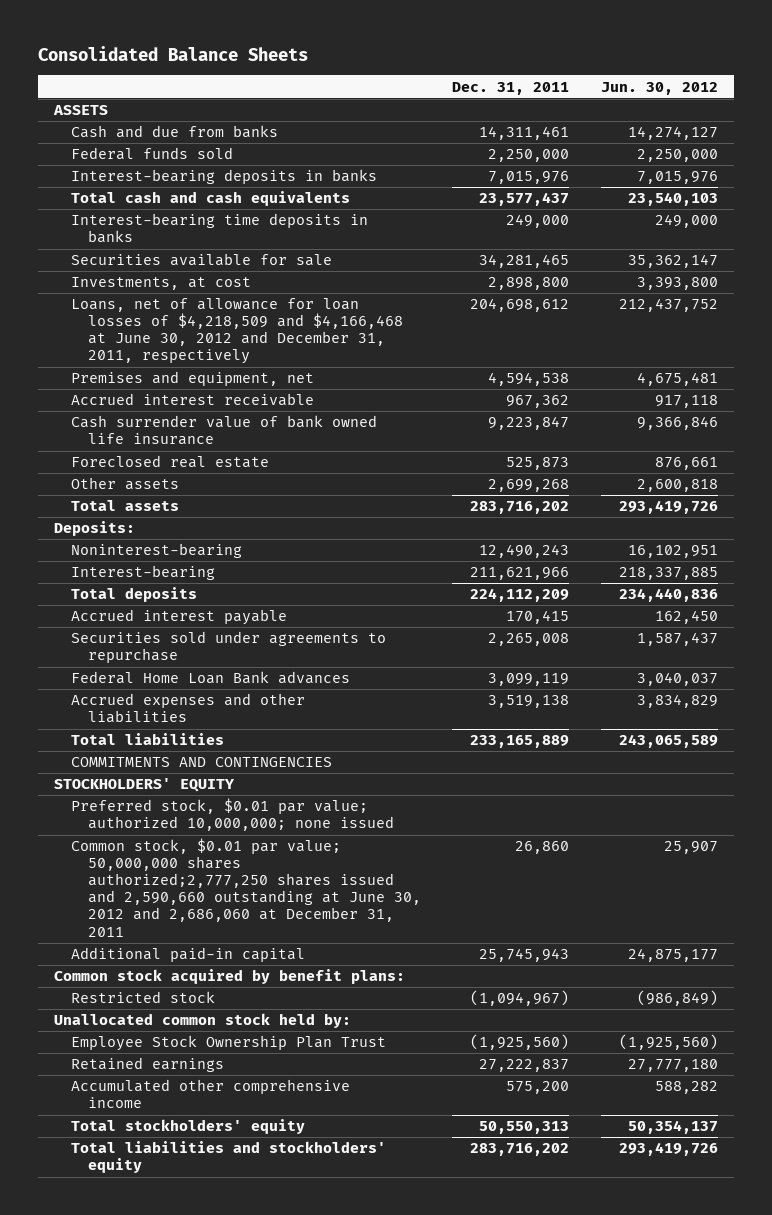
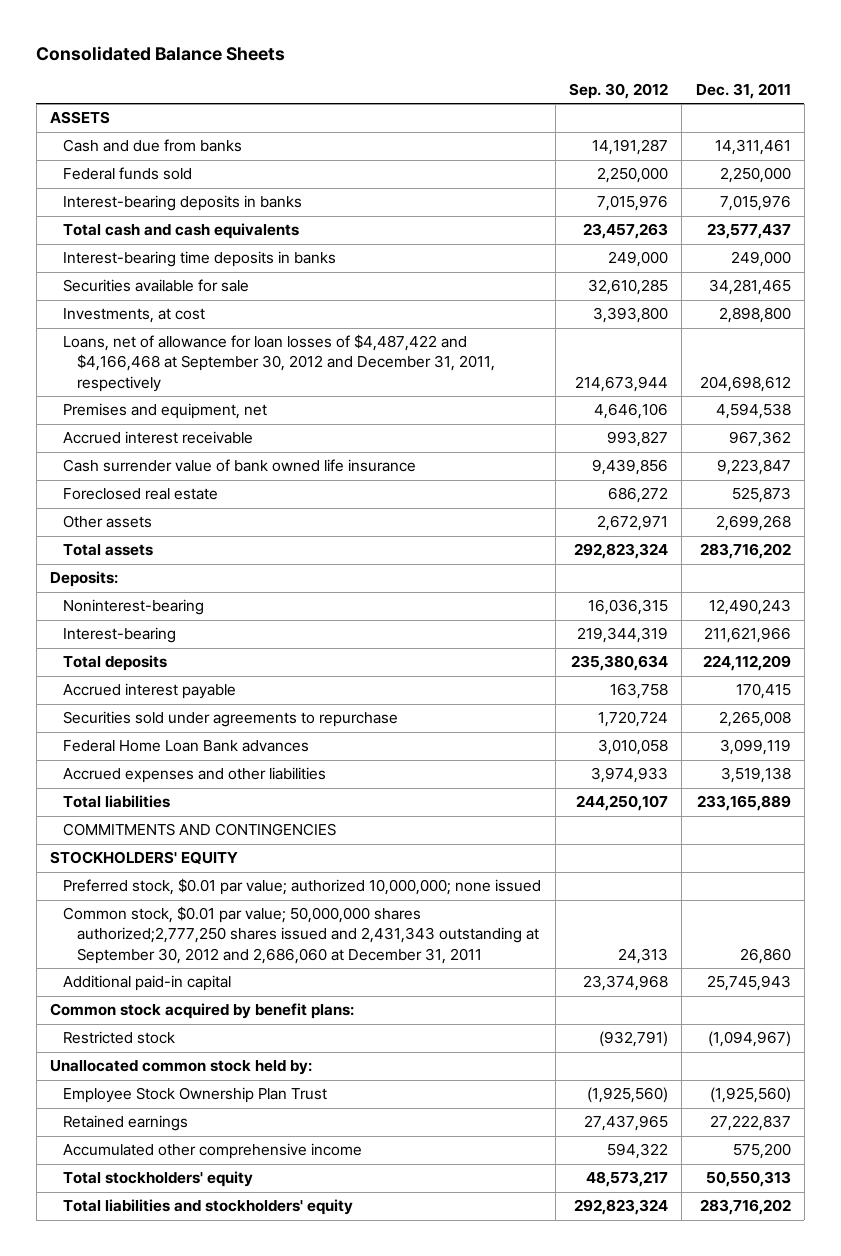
[600,81,718,95] Jun. 30, 2012 -> none
none -> [569,83,669,100] Sep. 30, 2012
[70,298,403,365] Loans, net of allowance for loan losses of $4,218,509 and $4,166,468 at June 30, 2012 and December 31, 2011, respectively -> [63,334,495,392] Loans, net of allowance for loan losses of $4,487,422 and $4,166,468 at September 30, 2012 and December 31, 2011, respectively
[70,838,421,937] Common stock, $0.01 par value; 50,000,000 shares authorized;2,777,250 shares issued and 2,590,660 outstanding at June 30, 2012 and 2,686,060 at December 31, 2011 -> [63,906,539,964] Common stock, $0.01 par value; 50,000,000 shares authorized;2,777,250 shares issued and 2,431,343 outstanding at September 30, 2012 and 2,686,060 at December 31, 2011

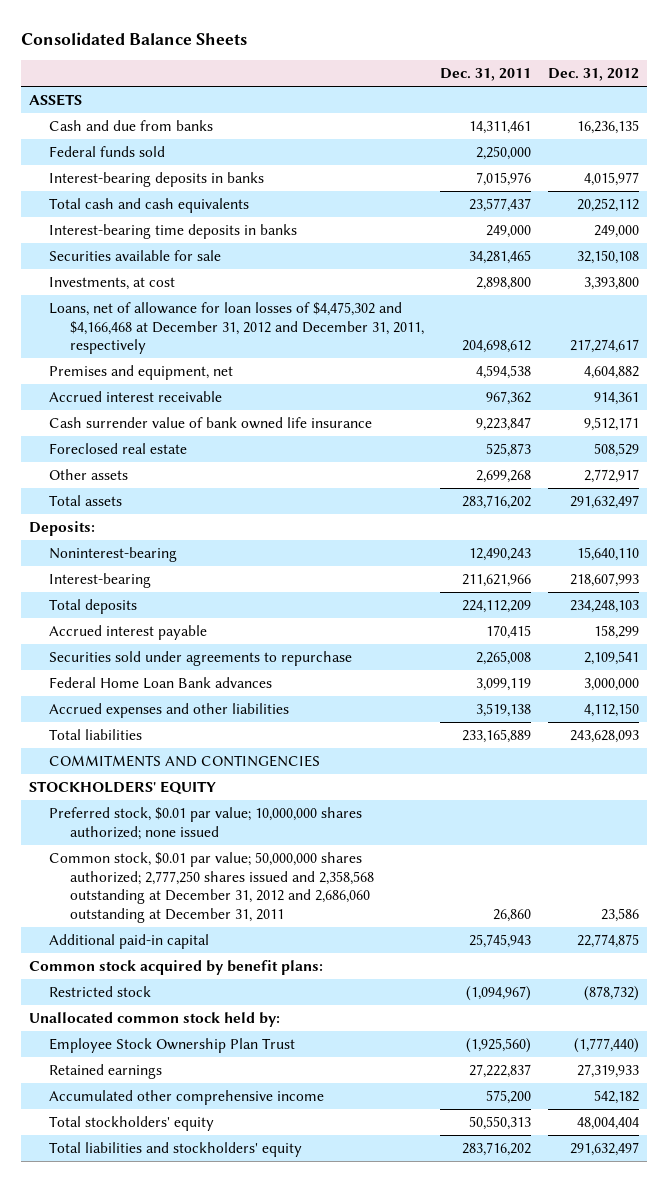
[569,83,669,100] Sep. 30, 2012 -> none
none -> [547,68,639,82] Dec. 31, 2012
[63,334,495,392] Loans, net of allowance for loan losses of $4,487,422 and $4,166,468 at September 30, 2012 and December 31, 2011, respectively -> [49,302,424,355] Loans, net of allowance for loan losses of $4,475,302 and $4,166,468 at December 31, 2012 and December 31, 2011, respectively
[63,878,542,896] Preferred stock, $0.01 par value; authorized 10,000,000; none issued -> [49,807,363,840] Preferred stock, $0.01 par value; 10,000,000 shares authorized; none issued
[63,906,539,964] Common stock, $0.01 par value; 50,000,000 shares authorized;2,777,250 shares issued and 2,431,343 outstanding at September 30, 2012 and 2,686,060 at December 31, 2011 -> [49,852,374,923] Common stock, $0.01 par value; 50,000,000 shares authorized; 2,777,250 shares issued and 2,358,568 outstanding at December 31, 2012 and 2,686,060 outstanding at December 31, 2011

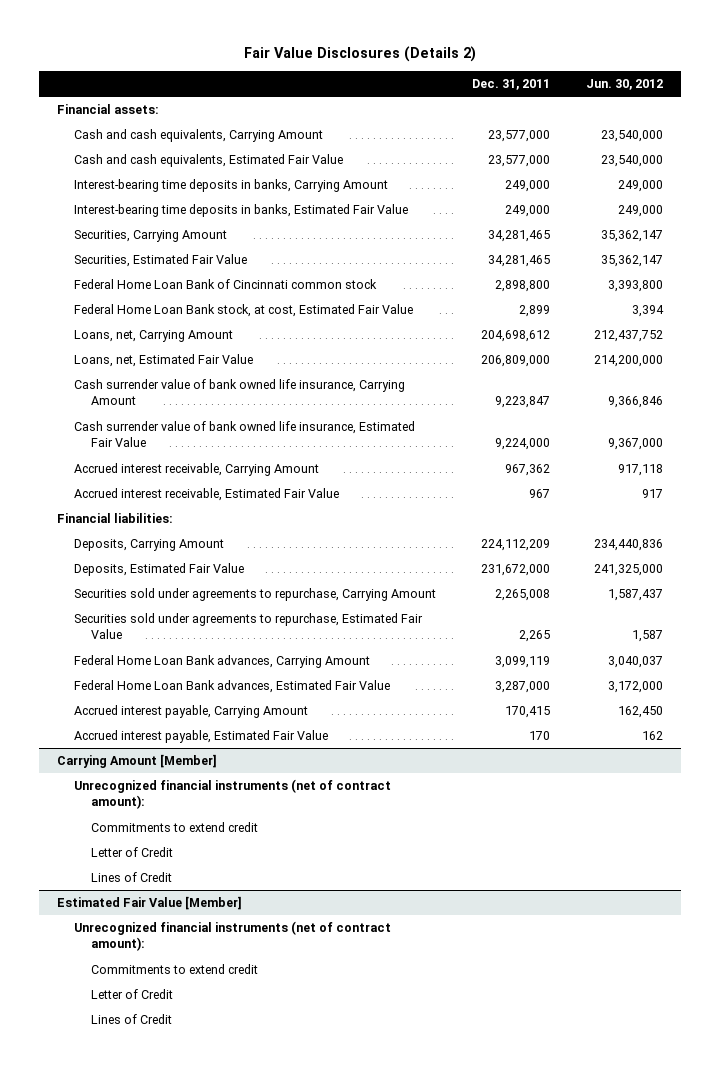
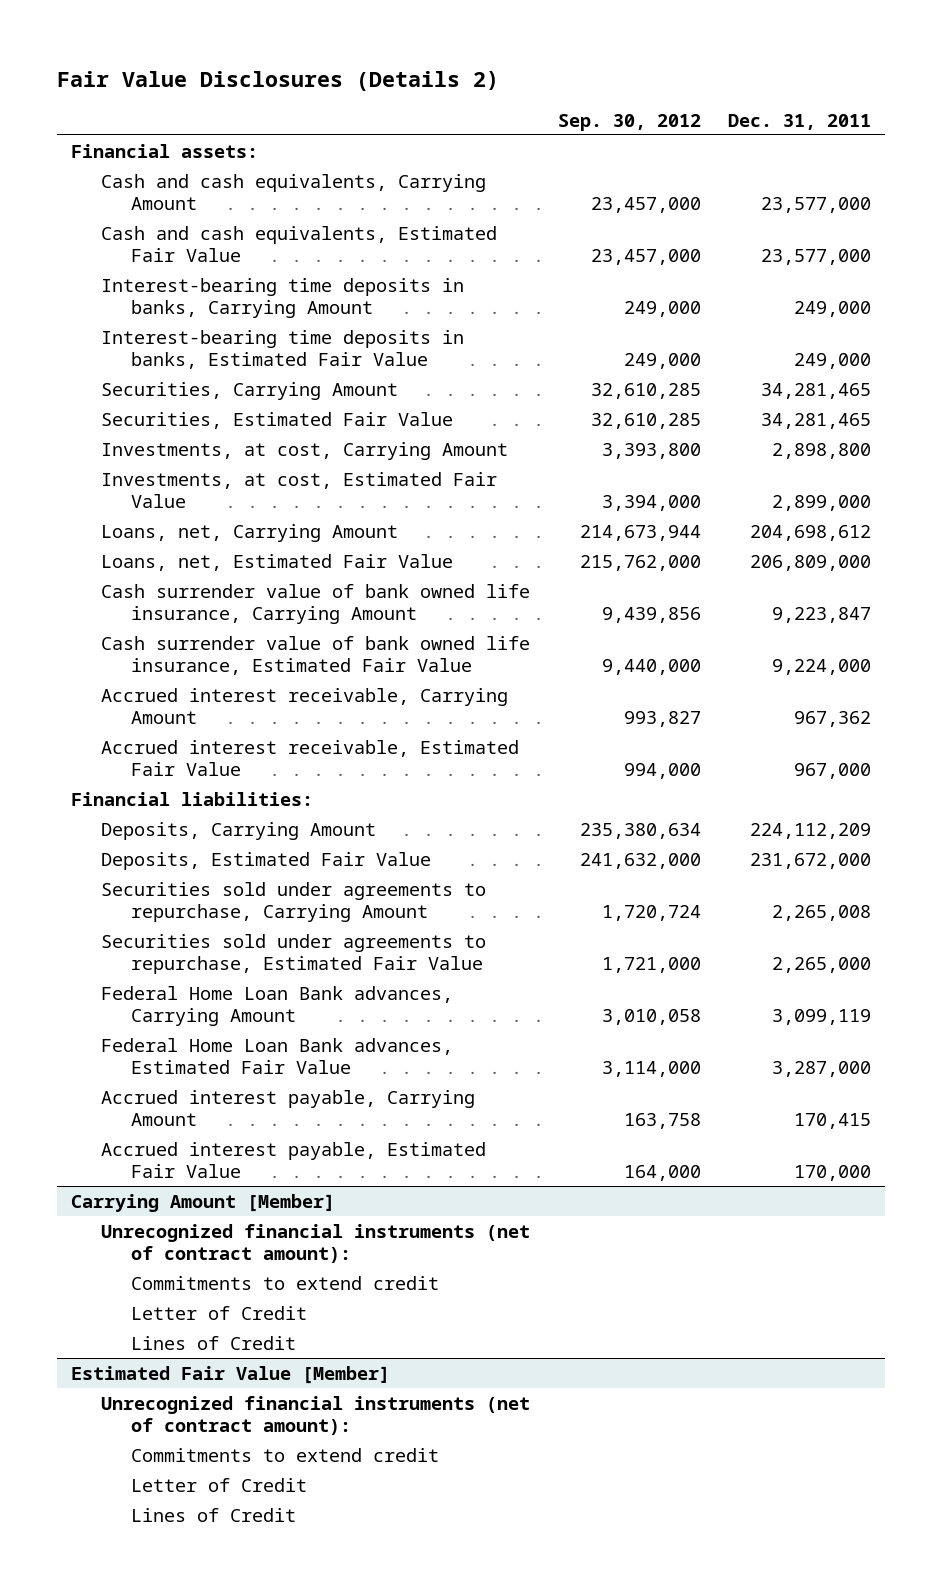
[586,79,664,91] Jun. 30, 2012 -> none
none -> [557,113,701,131] Sep. 30, 2012
[74,279,378,290] Federal Home Loan Bank of Cincinnati common stock -> [101,441,509,460] Investments, at cost, Carrying Amount
[74,304,414,318] Federal Home Loan Bank stock, at cost, Estimated Fair Value -> [101,471,498,508] Investments, at cost, Estimated Fair Value
[519,305,551,318] 2,899 -> [772,494,872,511] 2,899,000
[529,489,551,499] 967 -> [794,762,872,779] 967,000
[519,630,551,643] 2,265 -> [772,956,872,973] 2,265,000
[529,731,551,741] 170 -> [794,1164,872,1181] 170,000

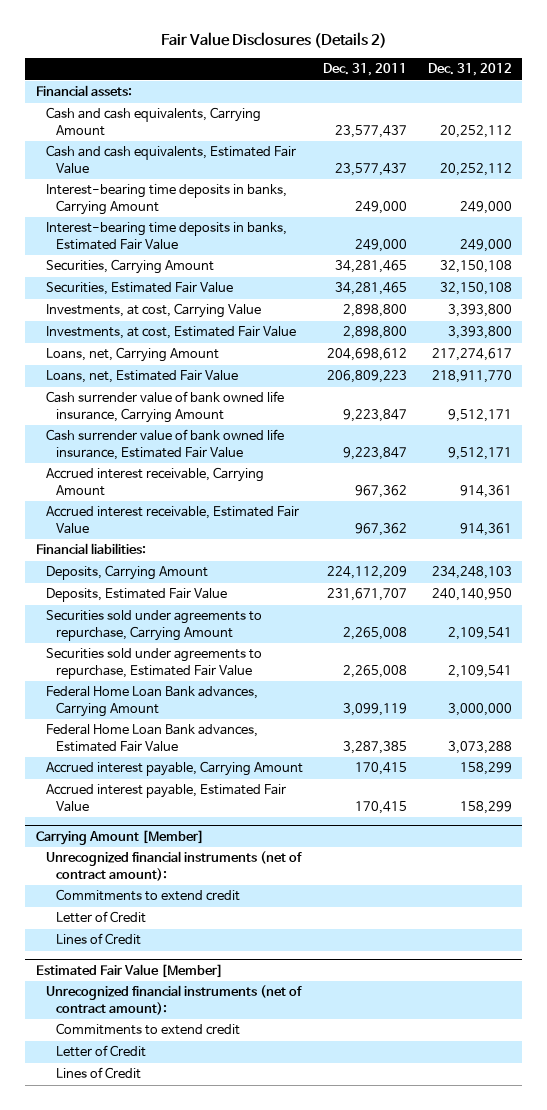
[557,113,701,131] Sep. 30, 2012 -> none
none -> [427,63,512,77] Dec. 31, 2012
[761,196,872,213] 23,577,000 -> [335,125,408,139] 23,577,437
[761,248,872,265] 23,577,000 -> [335,163,408,177] 23,577,437
[101,441,509,460] Investments, at cost, Carrying Amount -> [45,303,261,319] Investments, at cost, Carrying Value
[772,494,872,511] 2,899,000 -> [343,326,408,340] 2,898,800
[750,554,872,571] 206,809,000 -> [327,370,408,384] 206,809,223
[772,658,872,675] 9,224,000 -> [343,447,408,461] 9,223,847
[794,762,872,779] 967,000 -> [355,523,408,537] 967,362
[750,852,872,869] 231,672,000 -> [327,588,408,602] 231,671,707
[772,956,872,973] 2,265,000 -> [343,665,408,679] 2,265,008
[772,1060,872,1077] 3,287,000 -> [343,741,408,755] 3,287,385
[794,1164,872,1181] 170,000 -> [355,801,408,815] 170,415

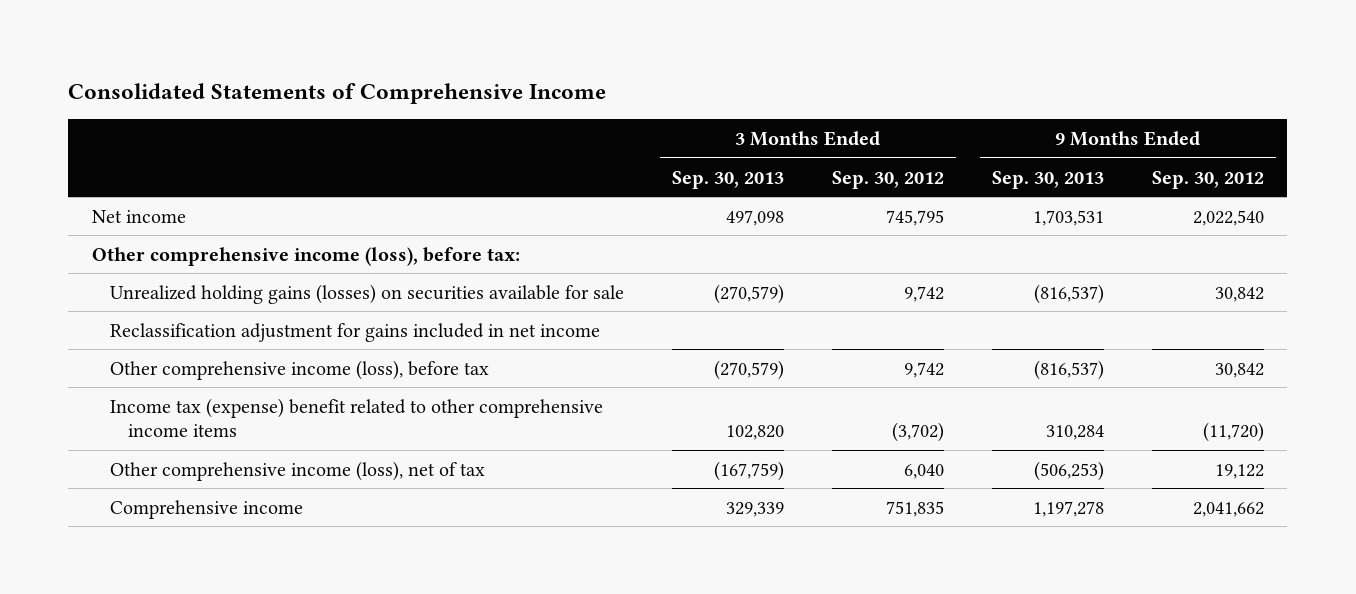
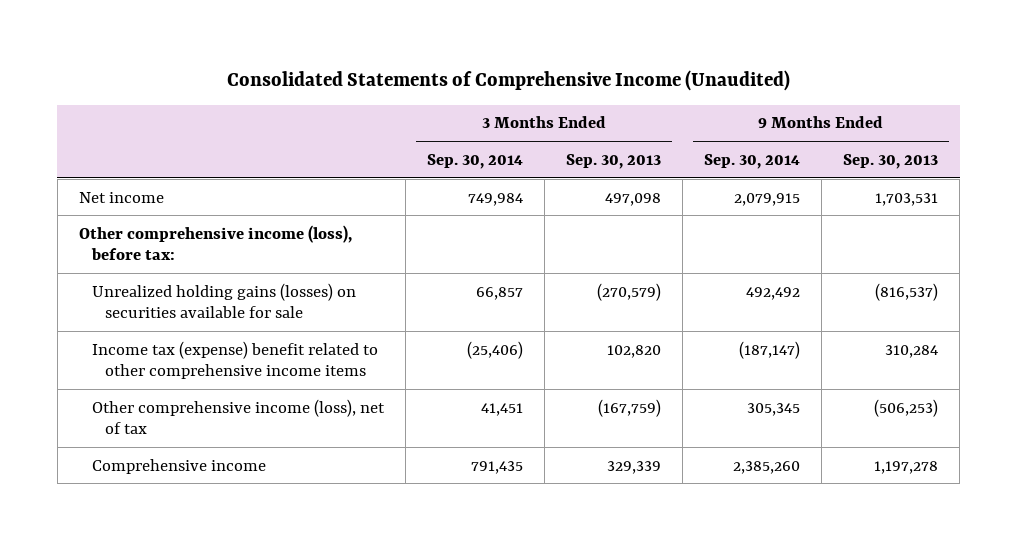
[68,83,607,105] Consolidated Statements of Comprehensive Income -> [226,70,790,92] Consolidated Statements of Comprehensive Income (Unaudited)
[831,170,944,189] Sep. 30, 2012 -> none
[1151,170,1264,189] Sep. 30, 2012 -> none
none -> [427,153,524,169] Sep. 30, 2014
none -> [704,153,801,169] Sep. 30, 2014
[110,322,601,342] Reclassification adjustment for gains included in net income -> none
[110,359,490,380] Other comprehensive income (loss), before tax -> none

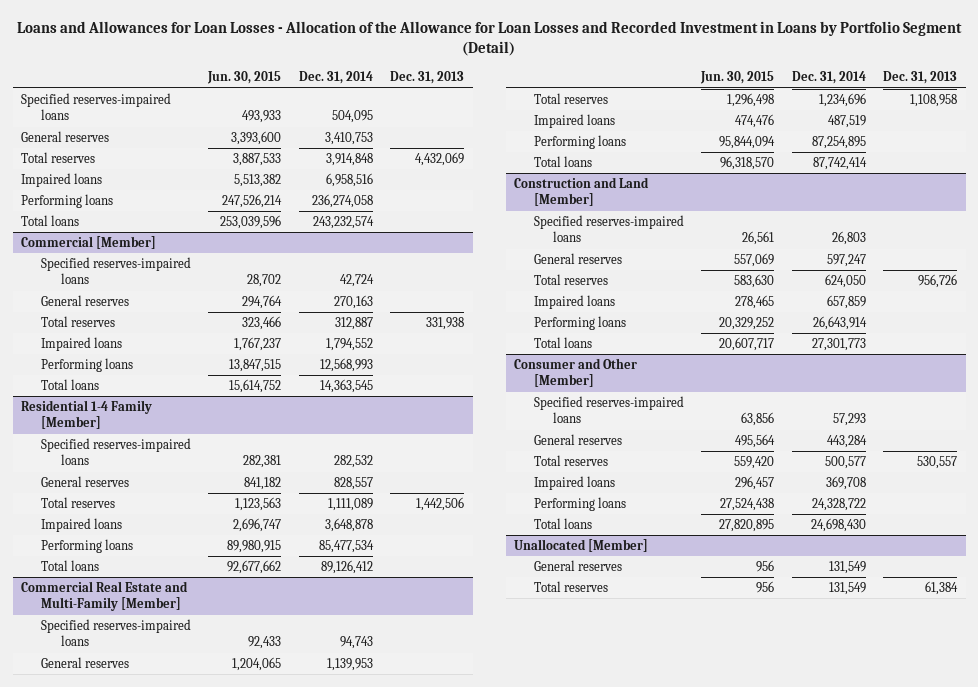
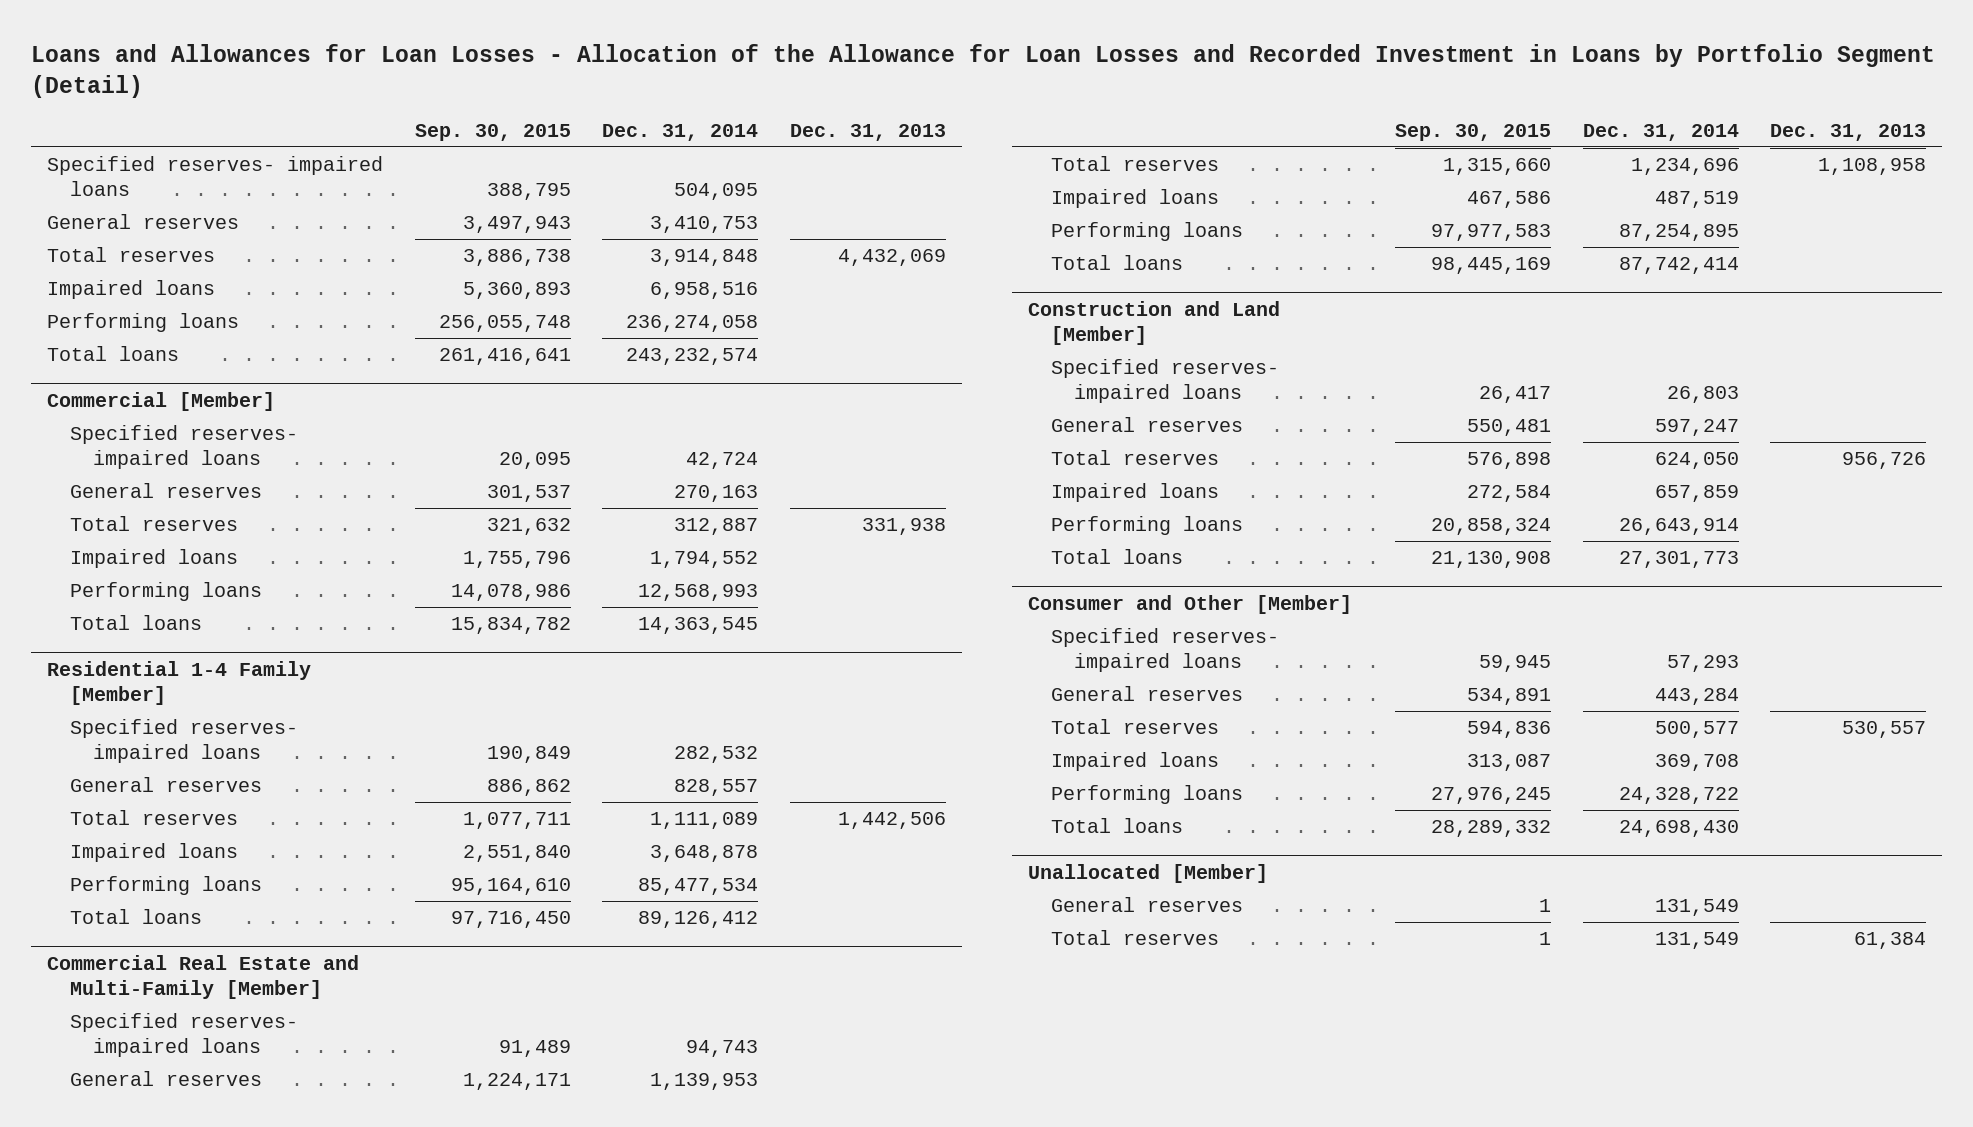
[207,71,282,85] Jun. 30, 2015 -> none
none -> [414,123,571,141] Sep. 30, 2015
[21,93,172,121] Specified reserves-impaired loans -> [47,156,384,197] Specified reserves- impaired loans
[41,257,192,285] Specified reserves-impaired loans -> [70,425,299,470] Specified reserves- impaired loans
[41,438,192,466] Specified reserves-impaired loans -> [70,719,299,764] Specified reserves- impaired loans
[41,619,192,647] Specified reserves-impaired loans -> [70,1013,299,1058] Specified reserves- impaired loans
[533,215,684,243] Specified reserves-impaired loans -> [1050,359,1279,404] Specified reserves- impaired loans
[533,396,684,424] Specified reserves-impaired loans -> [1050,628,1279,673] Specified reserves- impaired loans

